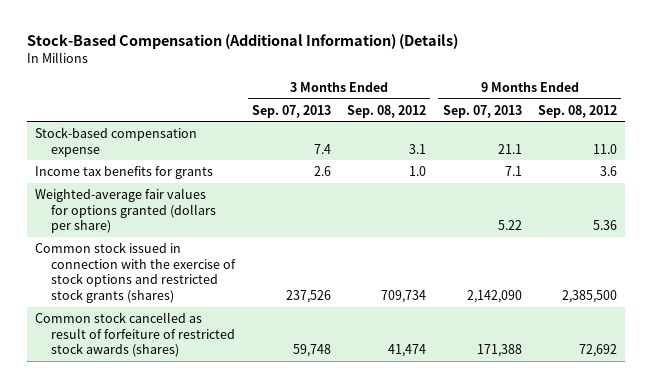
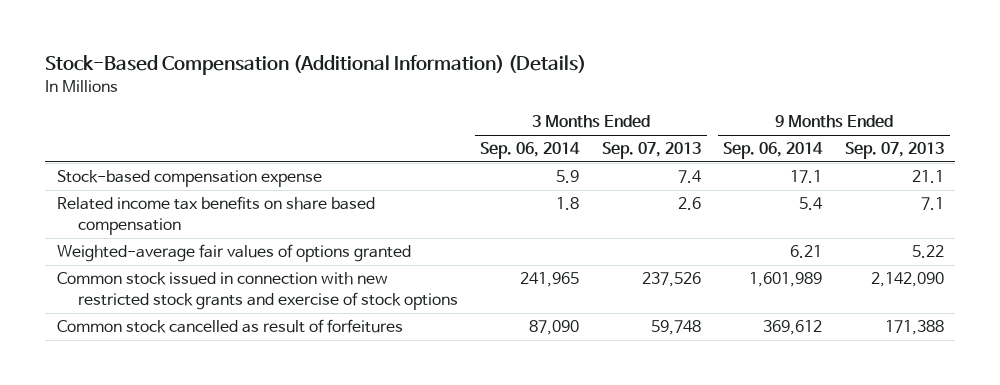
[347,104,427,118] Sep. 08, 2012 -> none
[537,104,617,118] Sep. 08, 2012 -> none
none -> [480,142,581,160] Sep. 06, 2014
none -> [723,142,824,160] Sep. 06, 2014
[35,165,214,179] Income tax benefits for grants -> [56,196,375,236] Related income tax benefits on share based compensation
[35,187,217,234] Weighted-average fair values for options granted (dollars per share) -> [56,244,411,263] Weighted-average fair values of options granted
[35,241,237,304] Common stock issued in connection with the exercise of stock options and restricted stock grants (shares) -> [56,272,458,311] Common stock issued in connection with new restricted stock grants and exercise of stock options
[35,311,236,358] Common stock cancelled as result of forfeiture of restricted stock awards (shares) -> [56,319,403,334] Common stock cancelled as result of forfeitures

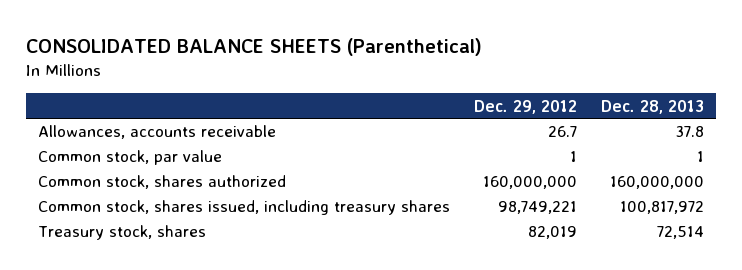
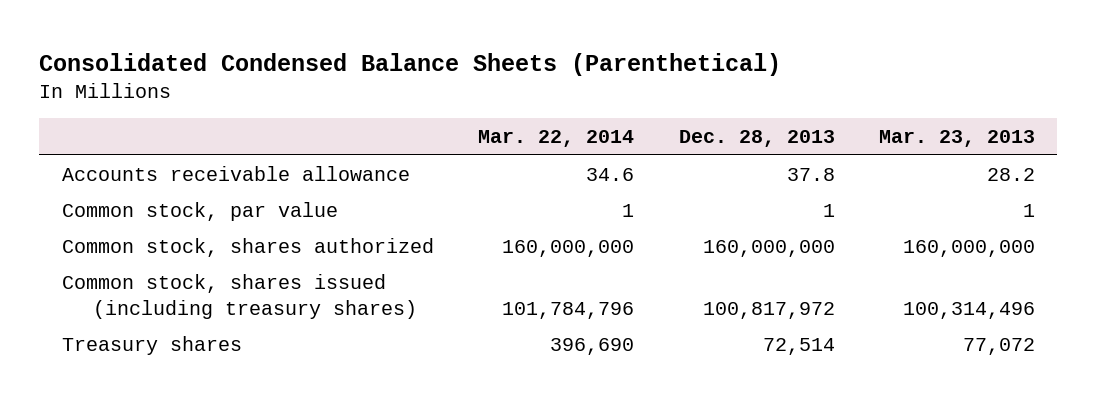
[26,37,483,56] CONSOLIDATED BALANCE SHEETS (Parenthetical) -> [39,52,782,76] Consolidated Condensed Balance Sheets (Parenthetical)
[474,99,578,114] Dec. 29, 2012 -> none
none -> [478,130,635,148] Mar. 22, 2014
none -> [878,130,1035,148] Mar. 23, 2013
[38,125,277,140] Allowances, accounts receivable -> [61,165,410,181] Accounts receivable allowance
[38,200,451,216] Common stock, shares issued, including treasury shares -> [61,273,418,319] Common stock, shares issued (including treasury shares)
[38,225,207,241] Treasury stock, shares -> [61,335,242,355] Treasury shares

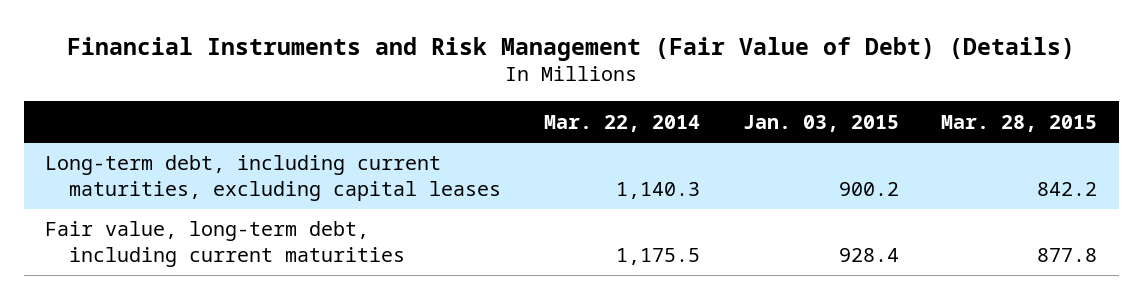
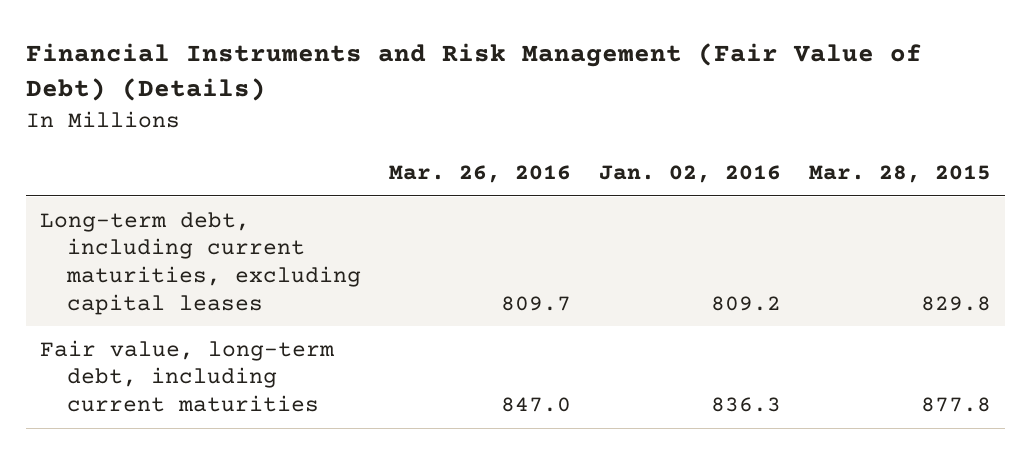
[543,114,700,132] Mar. 22, 2014 -> none
[742,114,899,132] Jan. 03, 2015 -> none
none -> [388,165,571,184] Mar. 26, 2016
none -> [598,165,781,184] Jan. 02, 2016
[1037,181,1098,196] 842.2 -> [920,296,991,312] 829.8

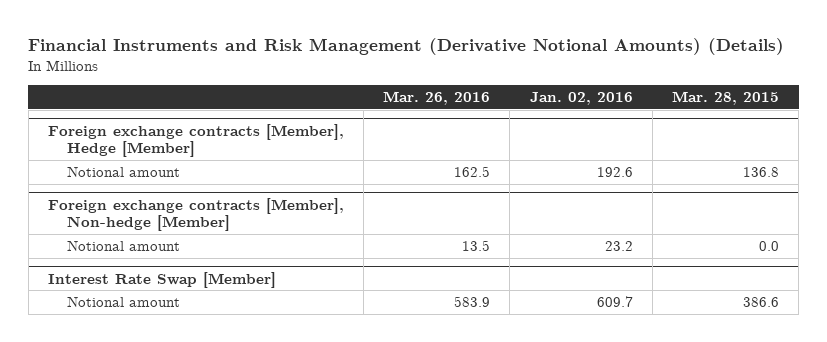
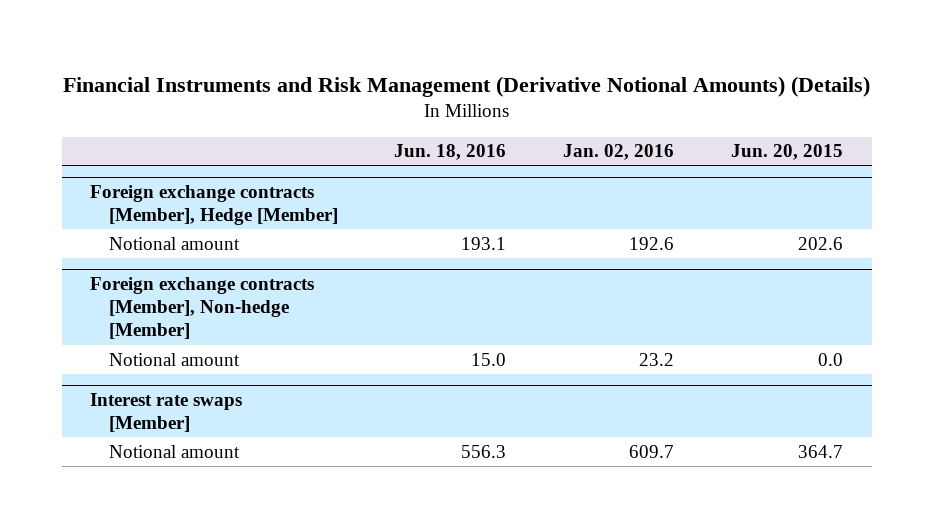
[383,90,491,105] Mar. 26, 2016 -> none
[672,90,780,105] Mar. 28, 2015 -> none
none -> [394,144,507,161] Jun. 18, 2016
none -> [731,144,844,161] Jun. 20, 2015
[47,271,276,288] Interest Rate Swap [Member] -> [90,393,243,433] Interest rate swaps [Member]

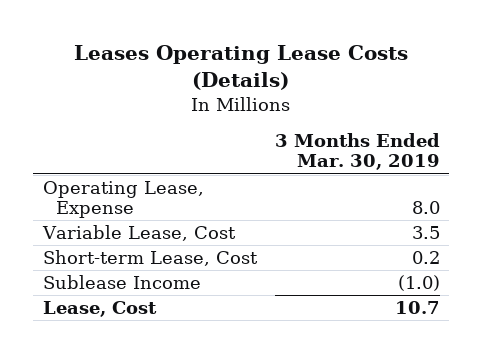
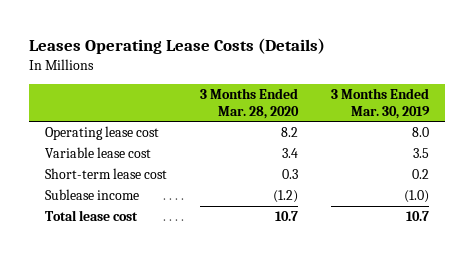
none -> [200,88,300,119] 3 Months Ended Mar. 28, 2020
[42,180,204,219] Operating Lease, Expense -> [45,126,160,141] Operating lease cost
[41,224,236,241] Variable Lease, Cost -> [45,147,152,159] Variable lease cost
[42,249,258,266] Short-term Lease, Cost -> [45,168,168,180] Short-term lease cost
[42,274,201,289] Sublease Income -> [45,189,140,201] Sublease income
[42,300,157,317] Lease, Cost -> [45,210,139,222] Total lease cost

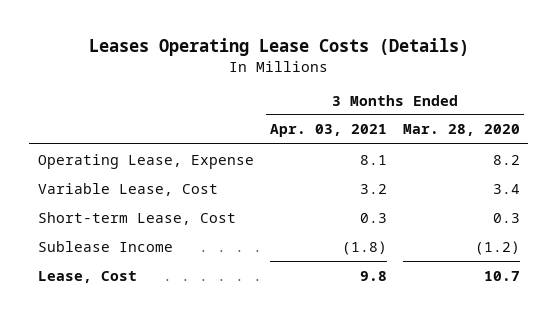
[330,88,430,119] 3 Months Ended Mar. 30, 2019 -> none
none -> [269,124,387,138] Apr. 03, 2021
[45,126,160,141] Operating lease cost -> [37,153,254,169] Operating Lease, Expense
[45,147,152,159] Variable lease cost -> [37,182,218,196] Variable Lease, Cost
[45,168,168,180] Short-term lease cost -> [37,211,236,225] Short-term Lease, Cost
[45,189,140,201] Sublease income -> [37,240,173,252] Sublease Income
[45,210,139,222] Total lease cost -> [37,270,137,283] Lease, Cost

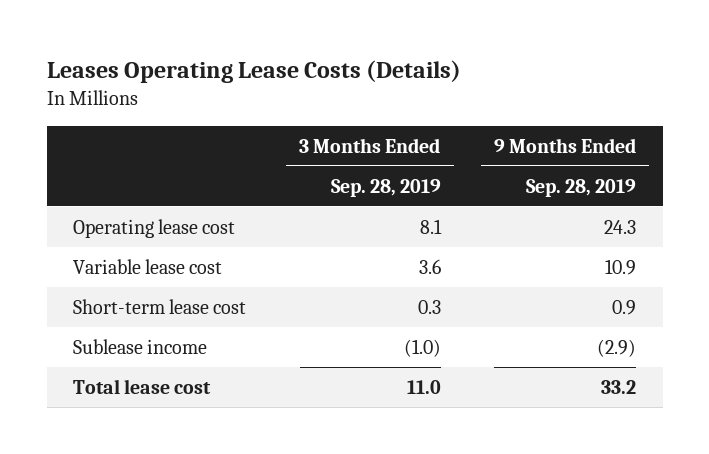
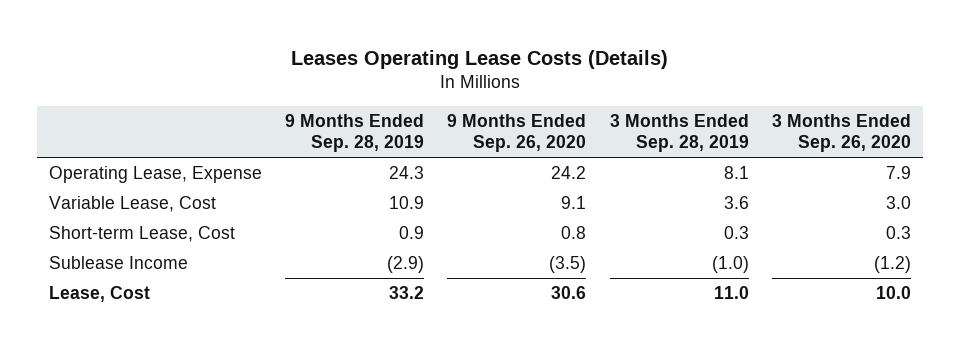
none -> [447,113,587,153] 9 Months Ended Sep. 26, 2020
none -> [771,113,911,153] 3 Months Ended Sep. 26, 2020
[73,218,236,238] Operating lease cost -> [48,166,262,184] Operating Lease, Expense
[73,258,223,274] Variable lease cost -> [48,196,216,213] Variable Lease, Cost
[73,298,247,314] Short-term lease cost -> [48,226,235,243] Short-term Lease, Cost
[73,338,208,354] Sublease income -> [48,256,188,270] Sublease Income
[73,378,212,394] Total lease cost -> [48,286,150,303] Lease, Cost

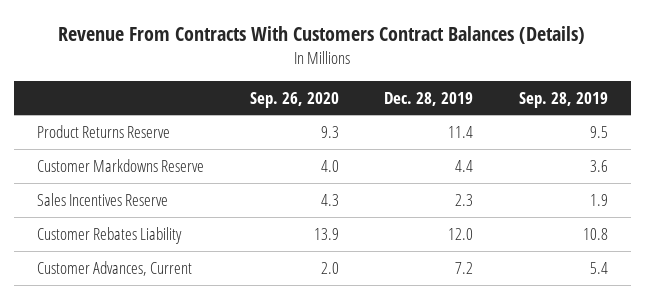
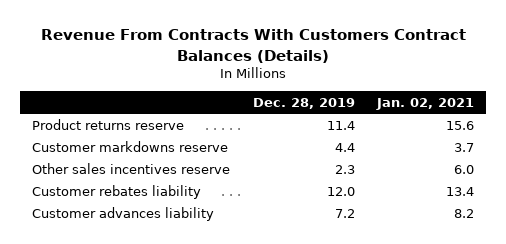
[249,91,339,108] Sep. 26, 2020 -> none
[518,91,608,108] Sep. 28, 2019 -> none
none -> [376,97,475,110] Jan. 02, 2021
[36,124,170,138] Product Returns Reserve -> [31,118,184,130] Product returns reserve
[36,158,204,172] Customer Markdowns Reserve -> [31,140,228,152] Customer markdowns reserve
[36,192,168,206] Sales Incentives Reserve -> [31,162,230,174] Other sales incentives reserve
[36,226,182,244] Customer Rebates Liability -> [31,184,201,199] Customer rebates liability
[36,260,192,276] Customer Advances, Current -> [31,206,214,221] Customer advances liability

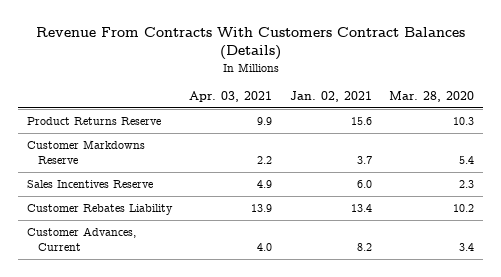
[252,97,355,109] Dec. 28, 2019 -> none
none -> [189,90,273,102] Apr. 03, 2021
none -> [389,90,475,102] Mar. 28, 2020
[31,118,184,130] Product returns reserve -> [27,117,162,126] Product Returns Reserve
[31,140,228,152] Customer markdowns reserve -> [27,140,146,165] Customer Markdowns Reserve
[31,162,230,174] Other sales incentives reserve -> [27,180,154,189] Sales Incentives Reserve
[31,184,201,199] Customer rebates liability -> [27,204,174,216] Customer Rebates Liability
[31,206,214,221] Customer advances liability -> [27,227,137,252] Customer Advances, Current

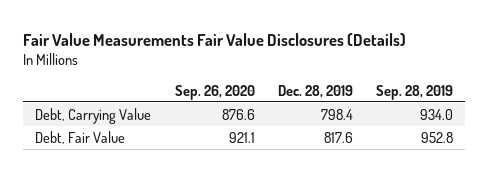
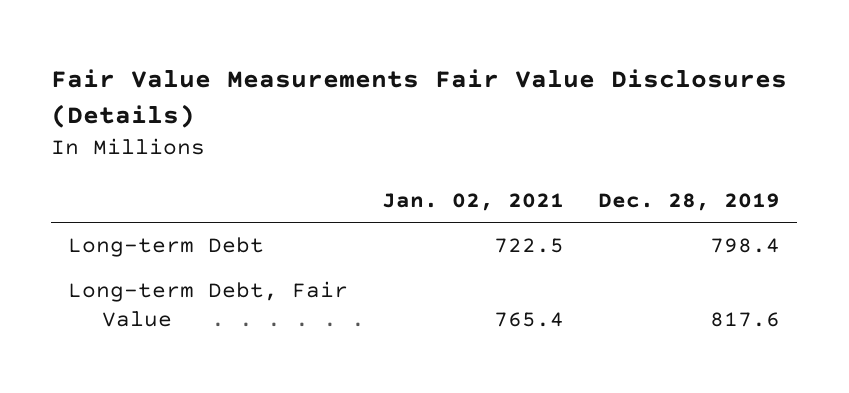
[174,84,255,100] Sep. 26, 2020 -> none
[376,84,454,100] Sep. 28, 2019 -> none
none -> [382,192,565,211] Jan. 02, 2021
[35,107,152,124] Debt, Carrying Value -> [68,237,265,258] Long-term Debt
[35,130,126,144] Debt, Fair Value -> [68,281,349,328] Long-term Debt, Fair Value

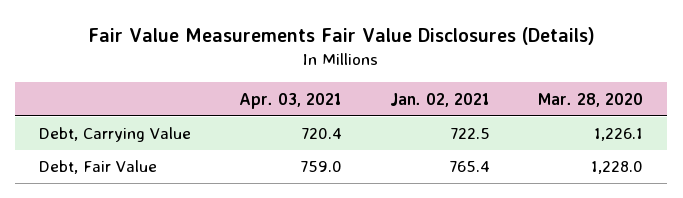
[598,192,781,211] Dec. 28, 2019 -> none
none -> [239,92,343,109] Apr. 03, 2021
none -> [538,92,644,107] Mar. 28, 2020
[68,237,265,258] Long-term Debt -> [39,127,192,143] Debt, Carrying Value
[68,281,349,328] Long-term Debt, Fair Value -> [39,160,158,175] Debt, Fair Value

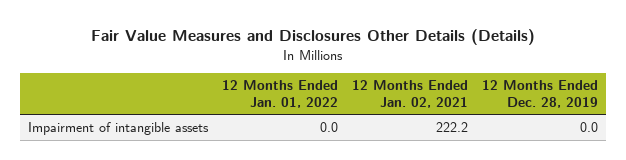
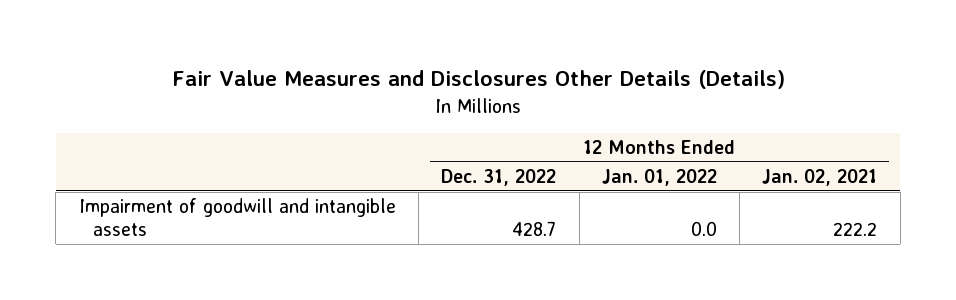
[482,80,599,108] 12 Months Ended Dec. 28, 2019 -> none
none -> [441,168,557,186] Dec. 31, 2022
[27,122,209,136] Impairment of intangible assets -> [78,198,396,237] Impairment of goodwill and intangible assets

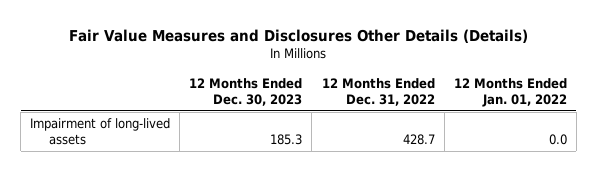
[762,168,878,186] Jan. 02, 2021 -> none
none -> [189,77,303,106] 12 Months Ended Dec. 30, 2023
[78,198,396,237] Impairment of goodwill and intangible assets -> [30,118,171,146] Impairment of long-lived assets

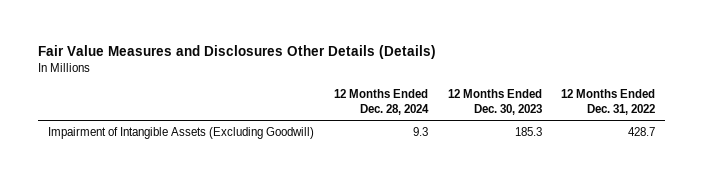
[453,77,567,107] 12 Months Ended Jan. 01, 2022 -> none
none -> [333,89,429,116] 12 Months Ended Dec. 28, 2024
[30,118,171,146] Impairment of long-lived assets -> [48,126,315,139] Impairment of Intangible Assets (Excluding Goodwill)

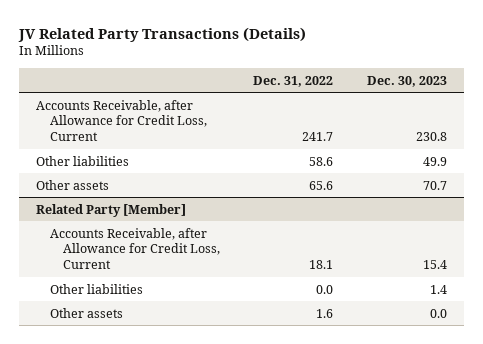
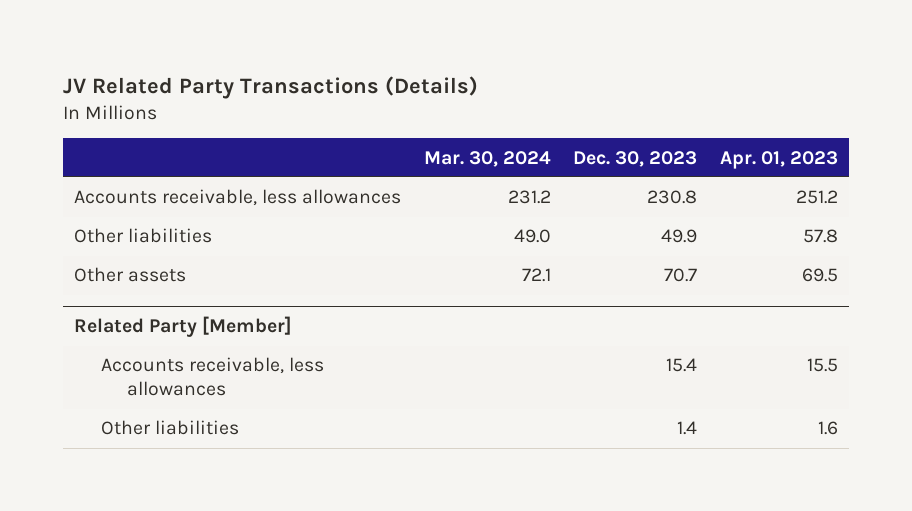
[253,75,334,87] Dec. 31, 2022 -> none
none -> [423,150,551,167] Mar. 30, 2024
none -> [719,150,838,169] Apr. 01, 2023
[36,99,207,141] Accounts Receivable, after Allowance for Credit Loss, Current -> [73,189,401,207] Accounts receivable, less allowances
[49,227,220,269] Accounts Receivable, after Allowance for Credit Loss, Current -> [100,357,324,397] Accounts receivable, less allowances
[49,307,123,318] Other assets -> none

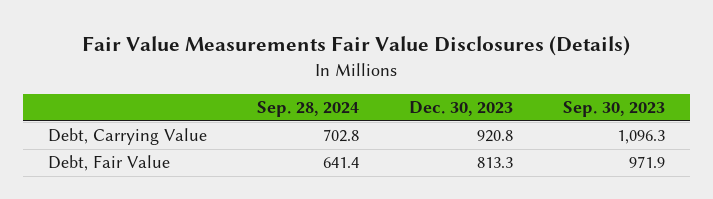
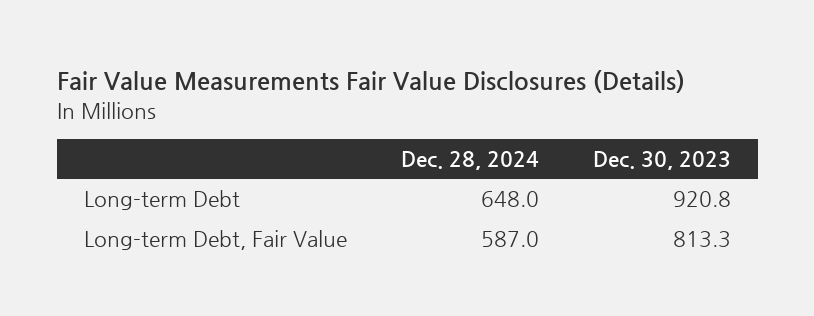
[256,101,359,118] Sep. 28, 2024 -> none
[562,101,665,118] Sep. 30, 2023 -> none
none -> [400,150,539,170] Dec. 28, 2024
[47,128,207,146] Debt, Carrying Value -> [83,190,240,211] Long-term Debt
[47,155,170,172] Debt, Fair Value -> [83,230,347,251] Long-term Debt, Fair Value

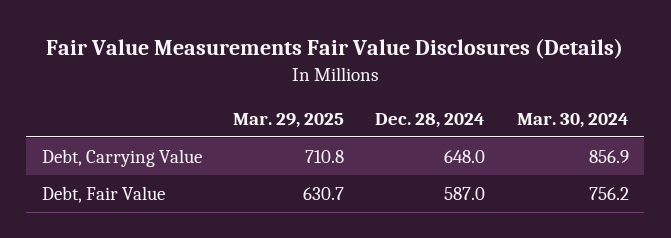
[592,150,731,170] Dec. 30, 2023 -> none
none -> [233,112,345,128] Mar. 29, 2025
none -> [516,112,629,128] Mar. 30, 2024
[83,190,240,211] Long-term Debt -> [41,148,202,167] Debt, Carrying Value
[83,230,347,251] Long-term Debt, Fair Value -> [41,185,165,203] Debt, Fair Value

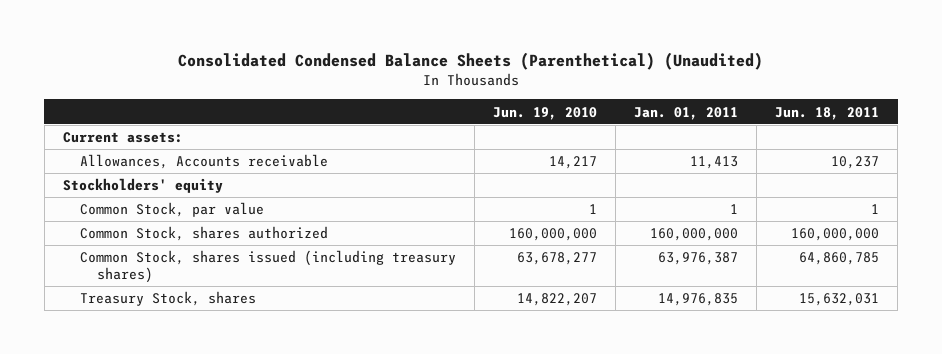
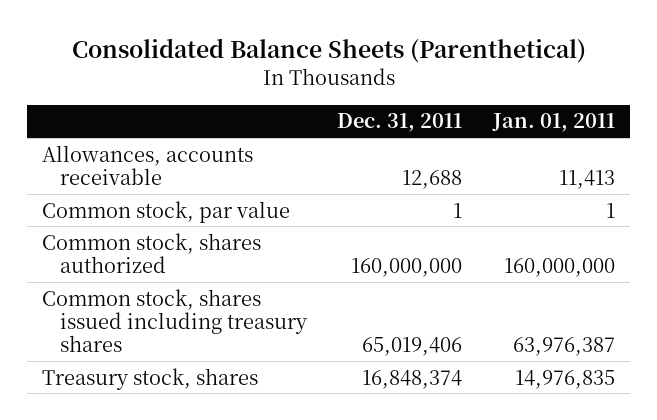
[178,52,764,71] Consolidated Condensed Balance Sheets (Parenthetical) (Unaudited) -> [71,38,586,64] Consolidated Balance Sheets (Parenthetical)
[493,106,598,120] Jun. 19, 2010 -> none
[775,106,880,120] Jun. 18, 2011 -> none
none -> [337,113,463,133] Dec. 31, 2011
[63,132,184,144] Current assets: -> none
[63,178,224,194] Stockholders' equity -> none
[79,154,328,170] Allowances, Accounts receivable -> [42,144,254,185] Allowances, accounts receivable
[79,202,264,218] Common Stock, par value -> [42,200,291,223] Common stock, par value
[79,226,328,242] Common Stock, shares authorized -> [42,232,262,273] Common stock, shares authorized
[79,250,456,283] Common Stock, shares issued (including treasury shares) -> [42,288,308,352] Common stock, shares issued including treasury shares
[79,291,256,307] Treasury Stock, shares -> [42,367,259,390] Treasury stock, shares

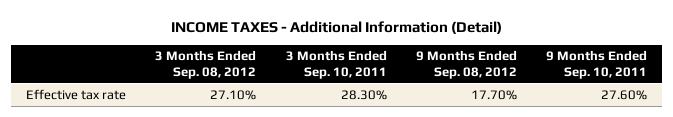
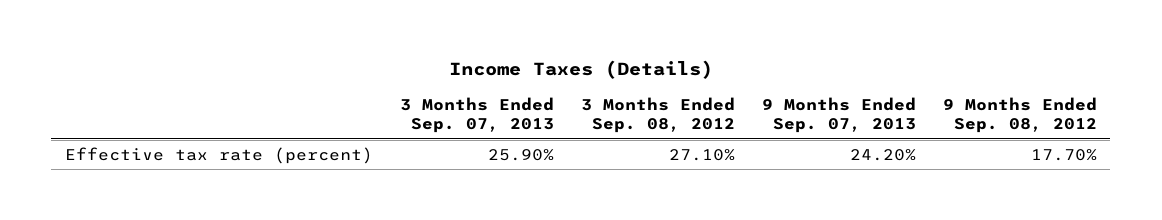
[170,20,502,34] INCOME TAXES - Additional Information (Detail) -> [448,59,713,79] Income Taxes (Details)
[285,49,387,80] 3 Months Ended Sep. 10, 2011 -> none
[546,49,648,80] 9 Months Ended Sep. 10, 2011 -> none
none -> [399,97,554,134] 3 Months Ended Sep. 07, 2013
none -> [761,97,916,134] 9 Months Ended Sep. 07, 2013
[25,89,126,101] Effective tax rate -> [64,147,373,165] Effective tax rate (percent)

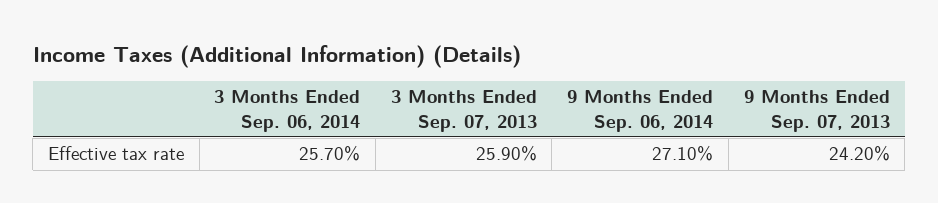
[448,59,713,79] Income Taxes (Details) -> [32,45,521,69] Income Taxes (Additional Information) (Details)
[580,97,735,134] 3 Months Ended Sep. 08, 2012 -> none
[942,97,1097,134] 9 Months Ended Sep. 08, 2012 -> none
none -> [214,90,361,132] 3 Months Ended Sep. 06, 2014
none -> [567,90,714,132] 9 Months Ended Sep. 06, 2014
[64,147,373,165] Effective tax rate (percent) -> [48,146,185,161] Effective tax rate

